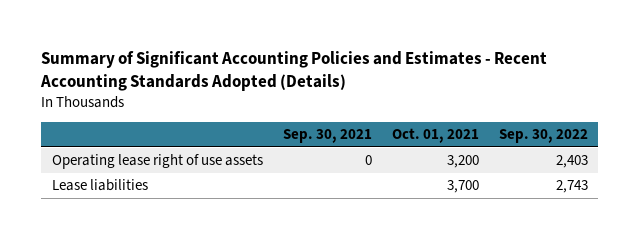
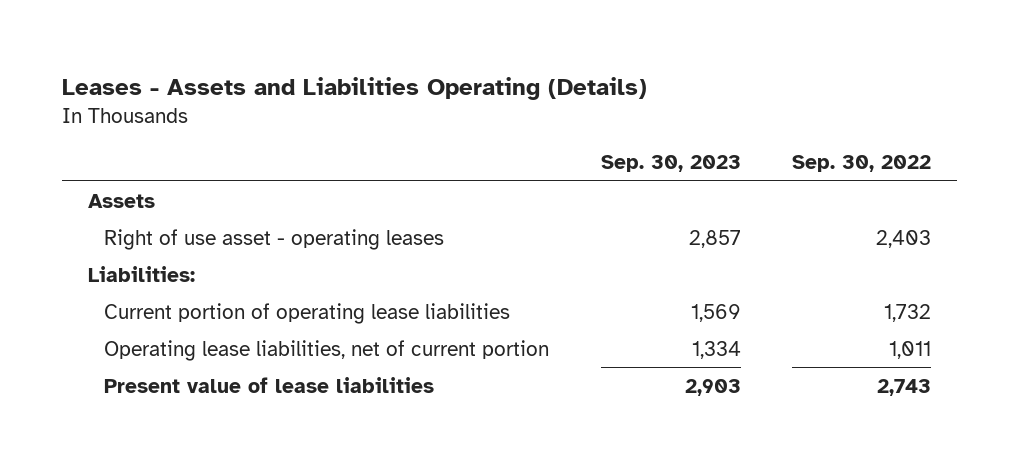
[40,51,548,92] Summary of Significant Accounting Policies and Estimates - Recent Accounting Standards Adopted (Details) -> [62,76,648,100] Leases - Assets and Liabilities Operating (Details)
[282,129,372,144] Sep. 30, 2021 -> none
[392,128,480,144] Oct. 01, 2021 -> none
none -> [600,155,741,173] Sep. 30, 2023
none -> [87,193,155,208] Assets
[51,154,263,170] Operating lease right of use assets -> [104,228,445,250] Right of use asset - operating leases
none -> [87,265,195,282] Liabilities:
none -> [104,302,511,324] Current portion of operating lease liabilities
none -> [104,339,550,361] Operating lease liabilities, net of current portion
[51,179,148,192] Lease liabilities -> [104,376,435,393] Present value of lease liabilities

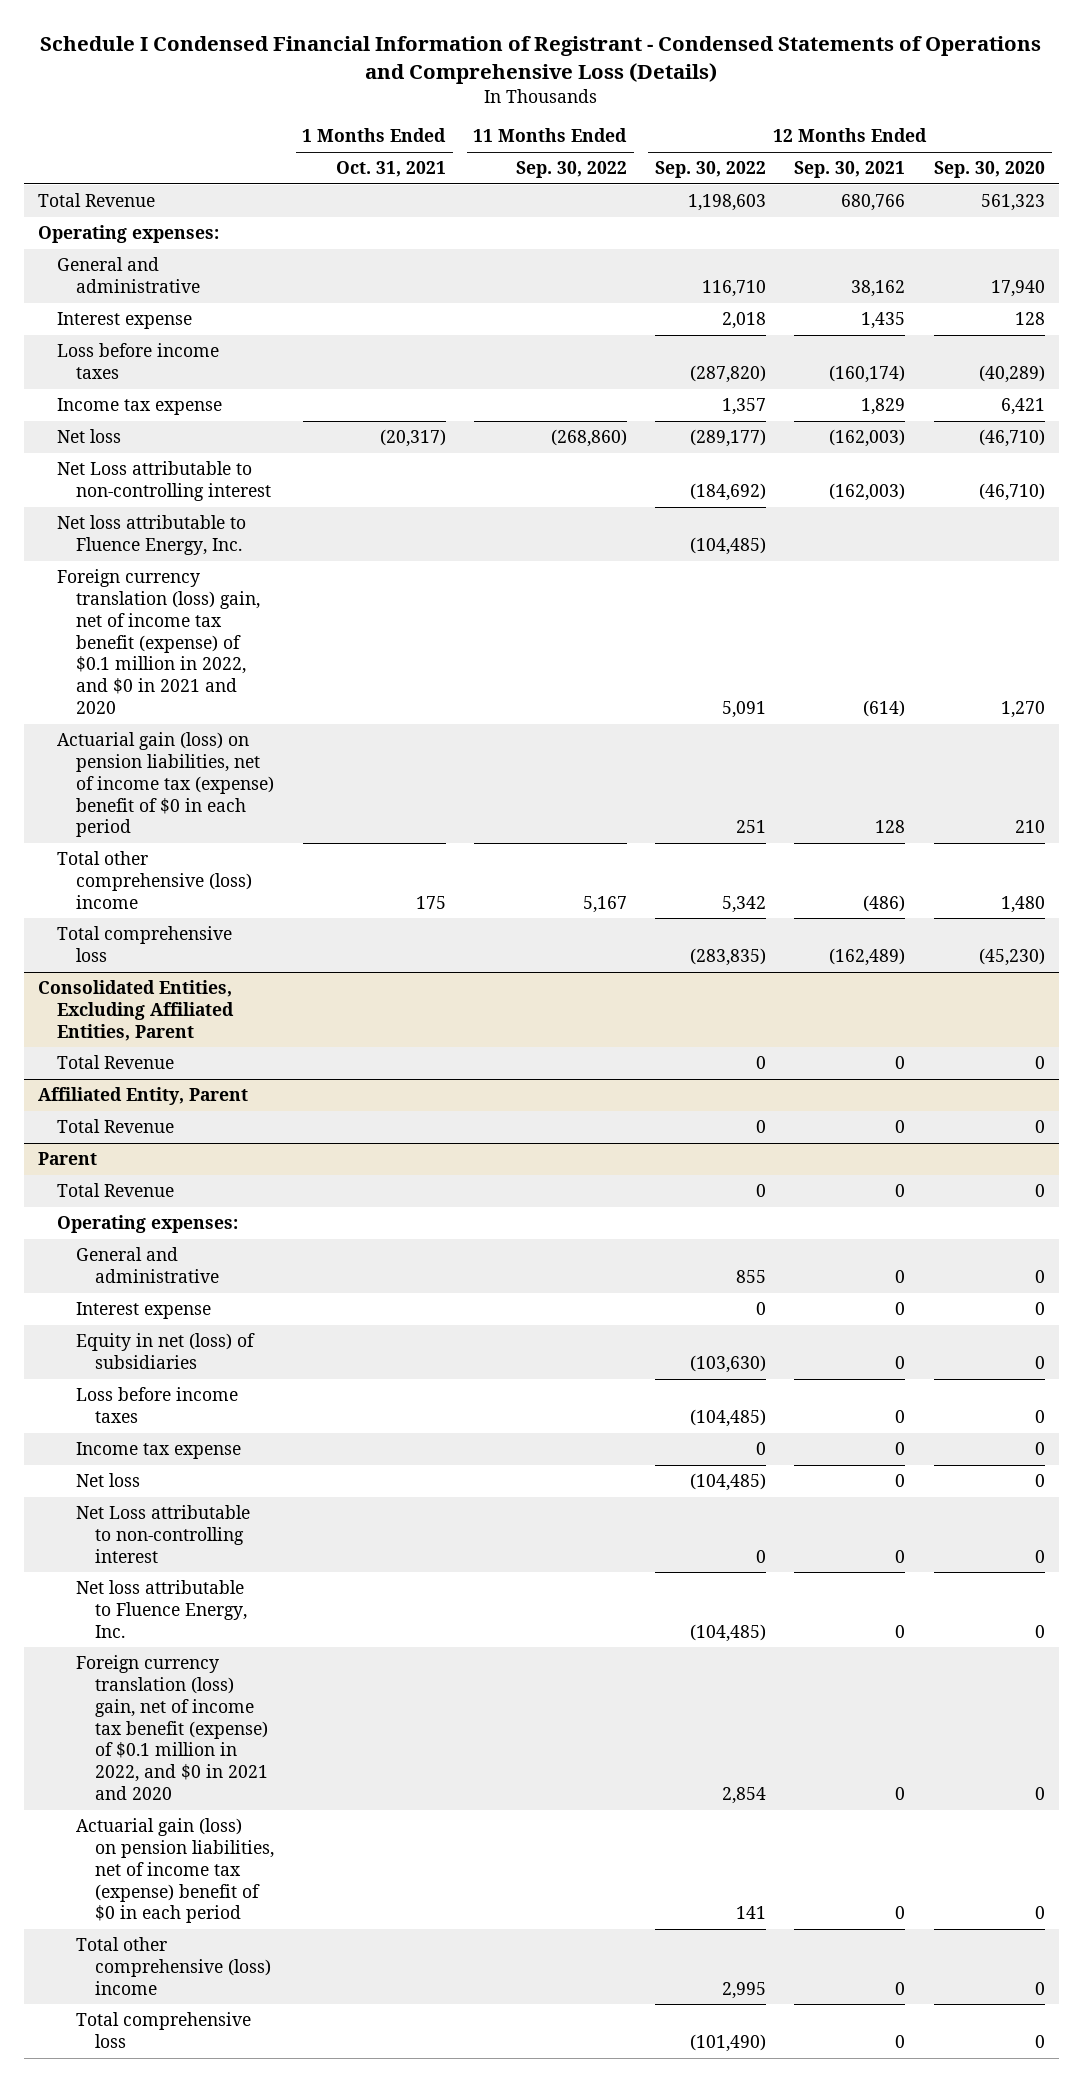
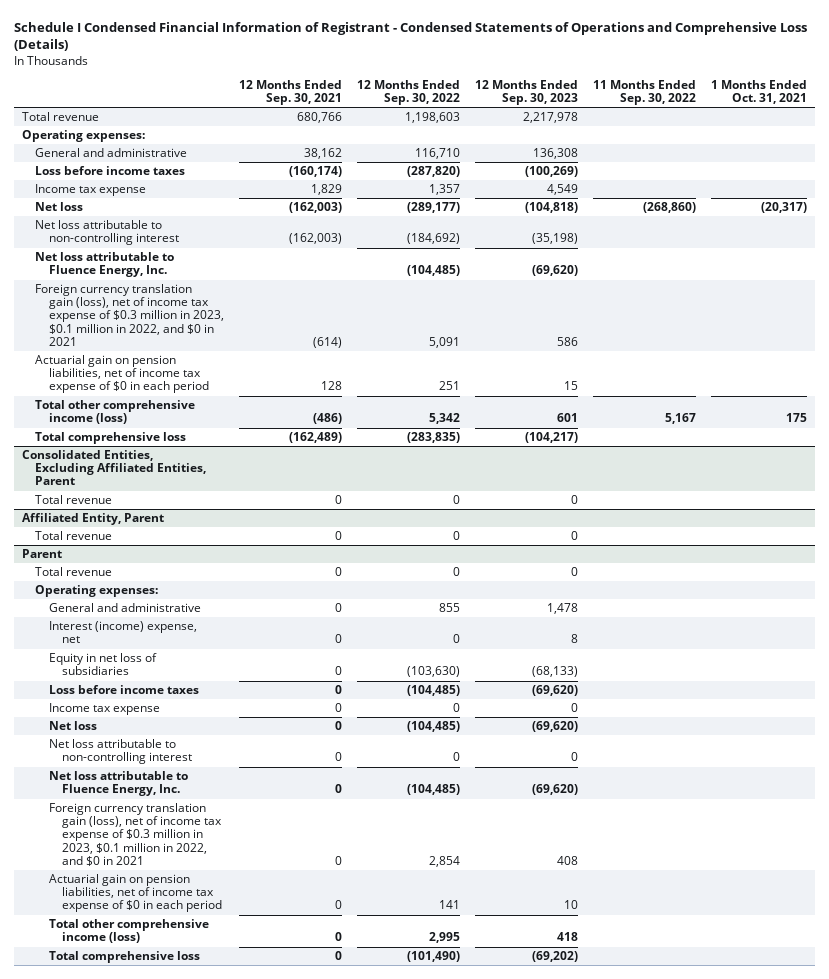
[933,161,1045,179] Sep. 30, 2020 -> none
none -> [474,80,578,106] 12 Months Ended Sep. 30, 2023
[38,193,156,208] Total Revenue -> [21,112,99,122] Total revenue
[57,312,193,330] Interest expense -> none
[57,461,272,502] Net Loss attributable to non-controlling interest -> [35,220,179,246] Net loss attributable to non-controlling interest
[57,569,261,715] Foreign currency translation (loss) gain, net of income tax benefit (expense) of $0.1 million in 2022, and $0 in 2021 and 2020 -> [35,284,224,346] Foreign currency translation gain (loss), net of income tax expense of $0.3 million in 2023, $0.1 million in 2022, and $0 in 2021
[57,732,275,838] Actuarial gain (loss) on pension liabilities, net of income tax (expense) benefit of $0 in each period -> [35,355,209,394] Actuarial gain on pension liabilities, net of income tax expense of $0 in each period
[57,851,253,909] Total other comprehensive (loss) income -> [35,400,196,425] Total other comprehensive income (loss)
[57,1055,175,1070] Total Revenue -> [35,495,113,505] Total revenue
[57,1119,175,1134] Total Revenue -> [35,531,113,541] Total revenue
[57,1183,175,1198] Total Revenue -> [35,567,113,577] Total revenue
[76,1302,212,1320] Interest expense -> [48,621,197,644] Interest (income) expense, net
[76,1333,256,1370] Equity in net (loss) of subsidiaries -> [48,653,157,676] Equity in net loss of subsidiaries
[76,1505,251,1563] Net Loss attributable to non-controlling interest -> [48,739,193,765] Net loss attributable to non-controlling interest
[76,1655,269,1801] Foreign currency translation (loss) gain, net of income tax benefit (expense) of $0.1 million in 2022, and $0 in 2021 and 2020 -> [48,803,223,866] Foreign currency translation gain (loss), net of income tax expense of $0.3 million in 2023, $0.1 million in 2022, and $0 in 2021
[76,1818,275,1924] Actuarial gain (loss) on pension liabilities, net of income tax (expense) benefit of $0 in each period -> [48,874,223,913] Actuarial gain on pension liabilities, net of income tax expense of $0 in each period
[76,1937,272,1995] Total other comprehensive (loss) income -> [48,919,209,944] Total other comprehensive income (loss)

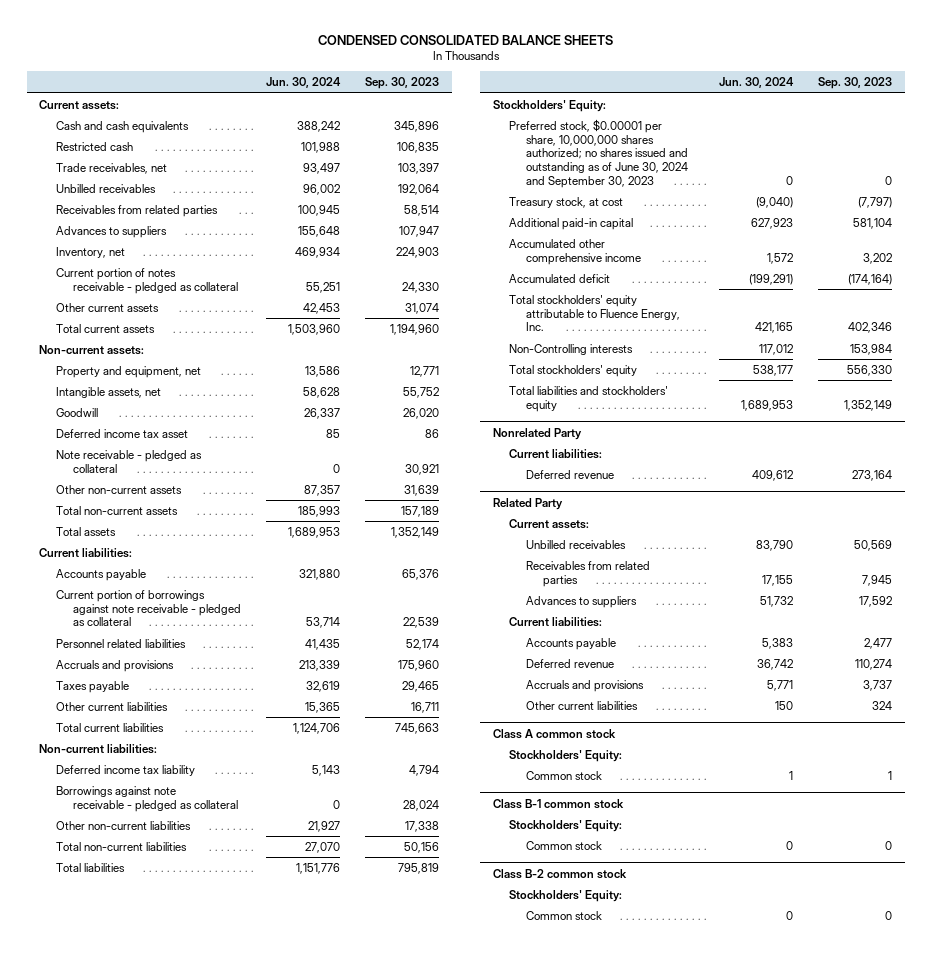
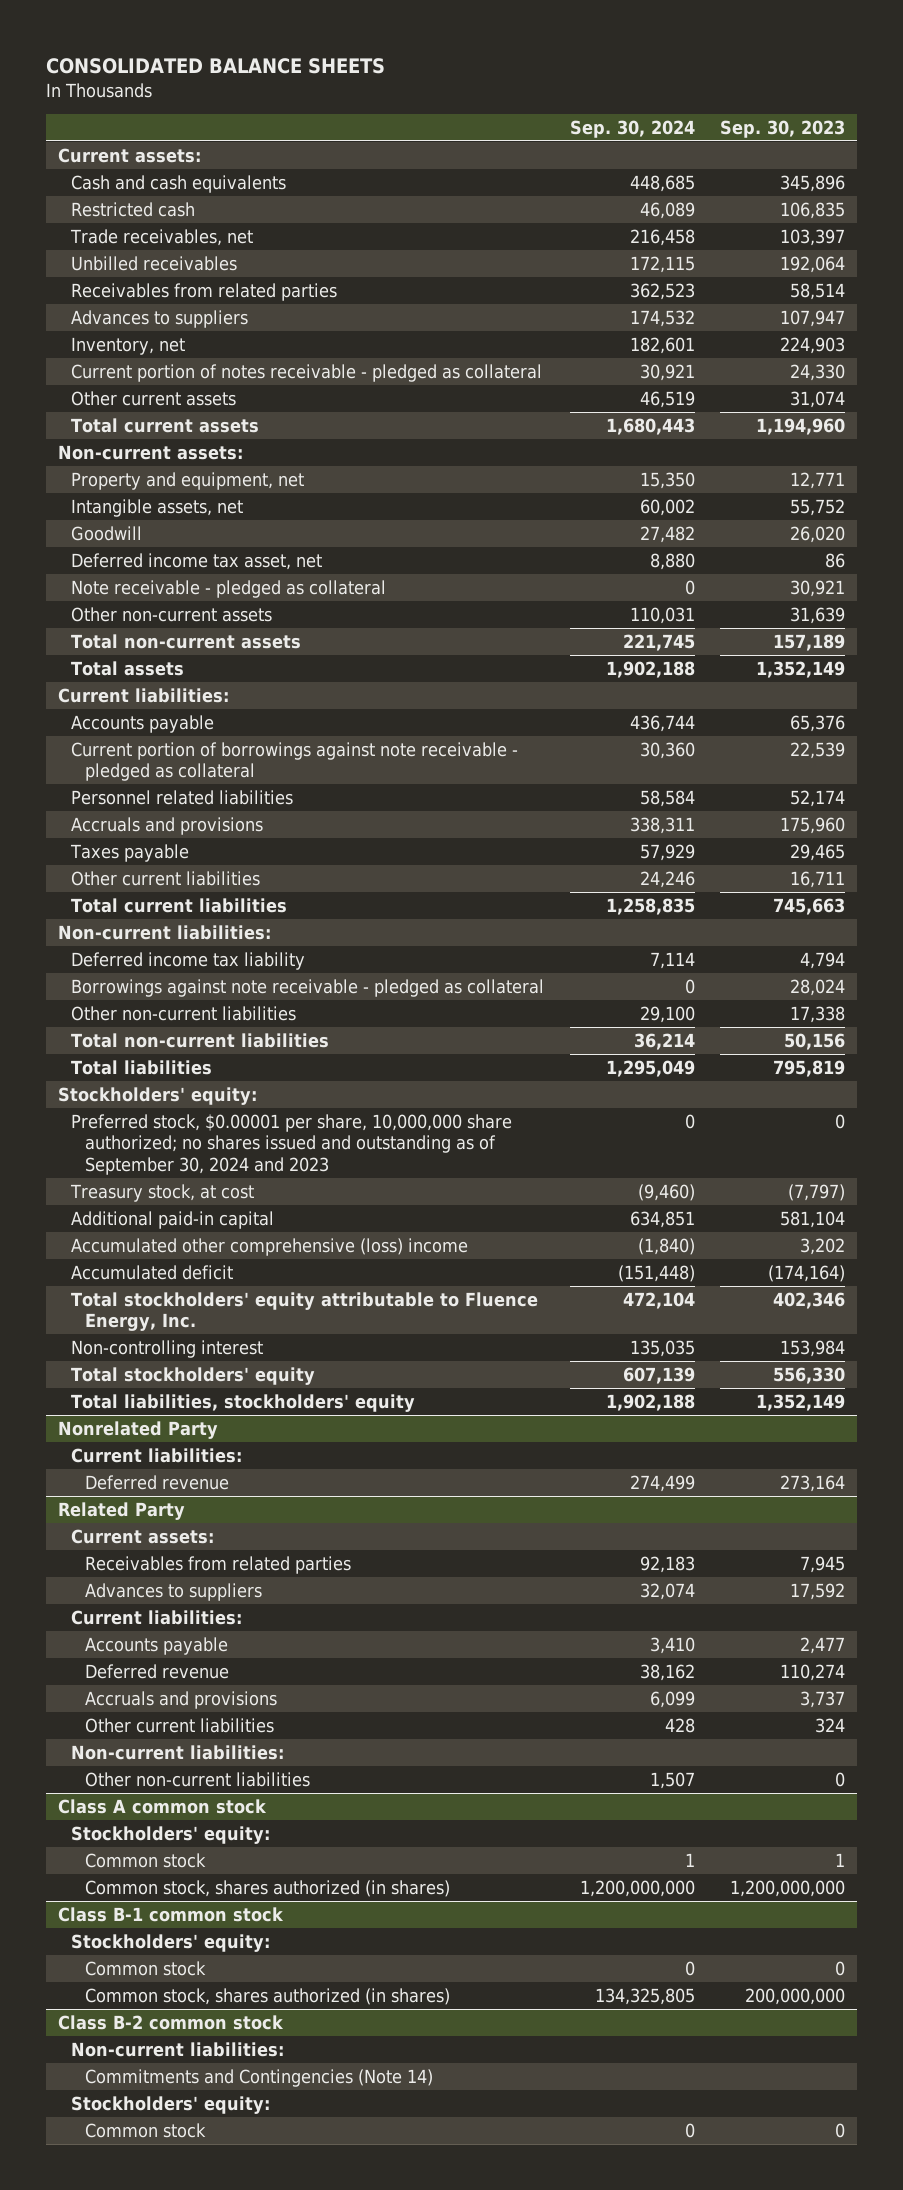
[317,34,613,45] CONDENSED CONSOLIDATED BALANCE SHEETS -> [45,57,385,74] CONSOLIDATED BALANCE SHEETS
[266,77,342,89] Jun. 30, 2024 -> none
none -> [569,119,695,138] Sep. 30, 2024
[56,428,189,438] Deferred income tax asset -> [71,552,323,570] Deferred income tax asset, net
[492,99,606,112] Stockholders' Equity: -> [58,1086,258,1105] Stockholders' equity:
[509,118,689,188] Preferred stock, $0.00001 per share, 10,000,000 shares authorized; no shares issued and outstanding as of June 30, 2024 and September 30, 2023 -> [71,1113,513,1175] Preferred stock, $0.00001 per share, 10,000,000 share authorized; no shares issued and outstanding as of September 30, 2024 and 2023
[509,238,642,265] Accumulated other comprehensive income -> [71,1237,469,1256] Accumulated other comprehensive (loss) income
[509,343,634,355] Non-Controlling interests -> [71,1339,264,1358] Non-controlling interest
[509,385,669,412] Total liabilities and stockholders' equity -> [71,1393,416,1412] Total liabilities, stockholders' equity
[526,539,627,549] Unbilled receivables -> none
none -> [71,1744,285,1760] Non-current liabilities:
none -> [84,1771,310,1787] Other non-current liabilities
[509,749,623,762] Stockholders' Equity: -> [71,1825,271,1844] Stockholders' equity:
none -> [84,1879,450,1897] Common stock, shares authorized (in shares)
[509,819,623,832] Stockholders' Equity: -> [71,1933,271,1952] Stockholders' equity:
none -> [84,1987,450,2005] Common stock, shares authorized (in shares)
none -> [71,2041,285,2057] Non-current liabilities:
none -> [84,2068,433,2087] Commitments and Contingencies (Note 14)
[509,889,623,902] Stockholders' Equity: -> [71,2095,271,2114] Stockholders' equity:

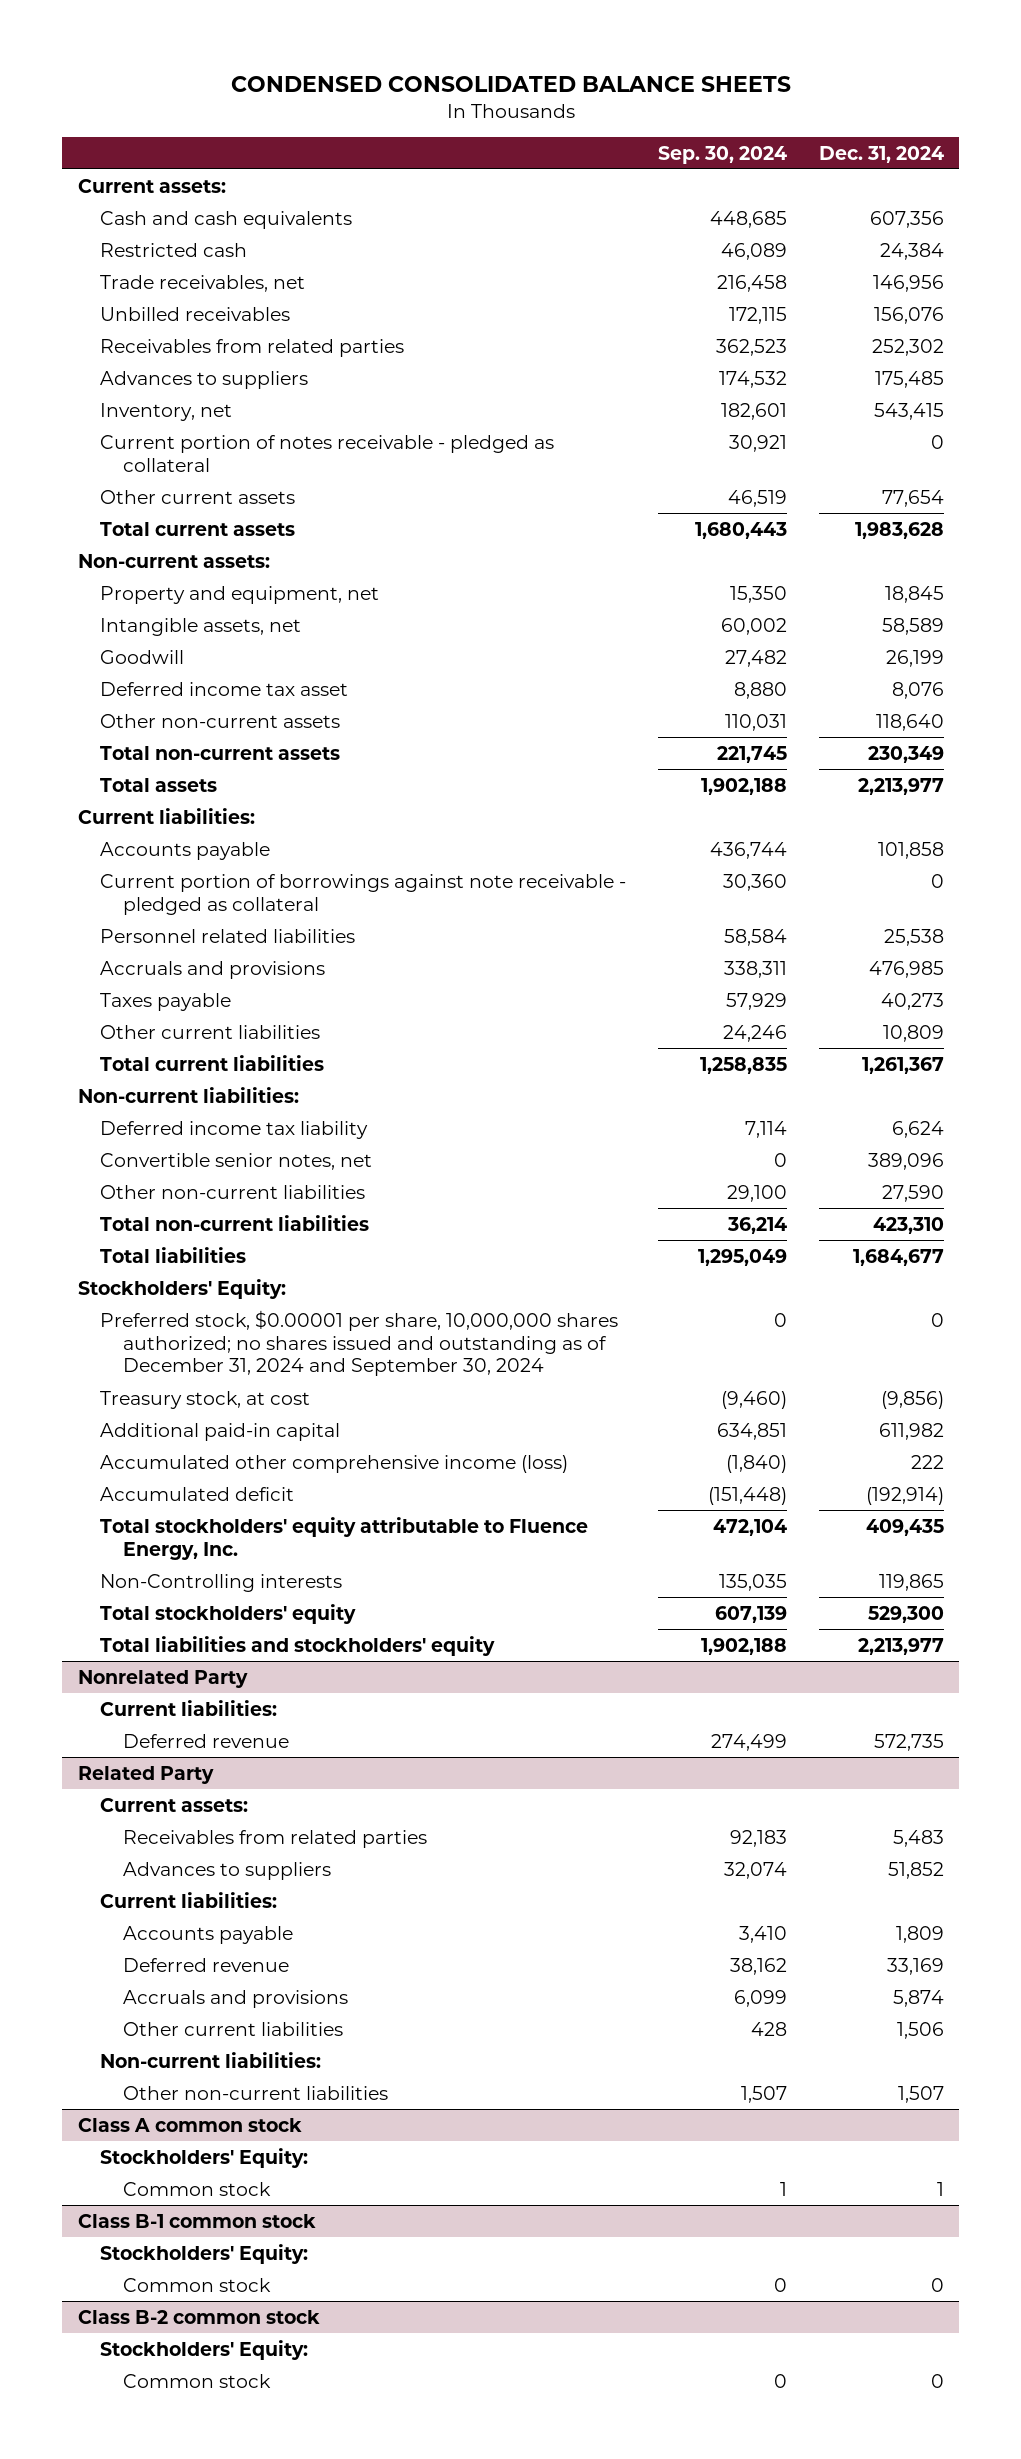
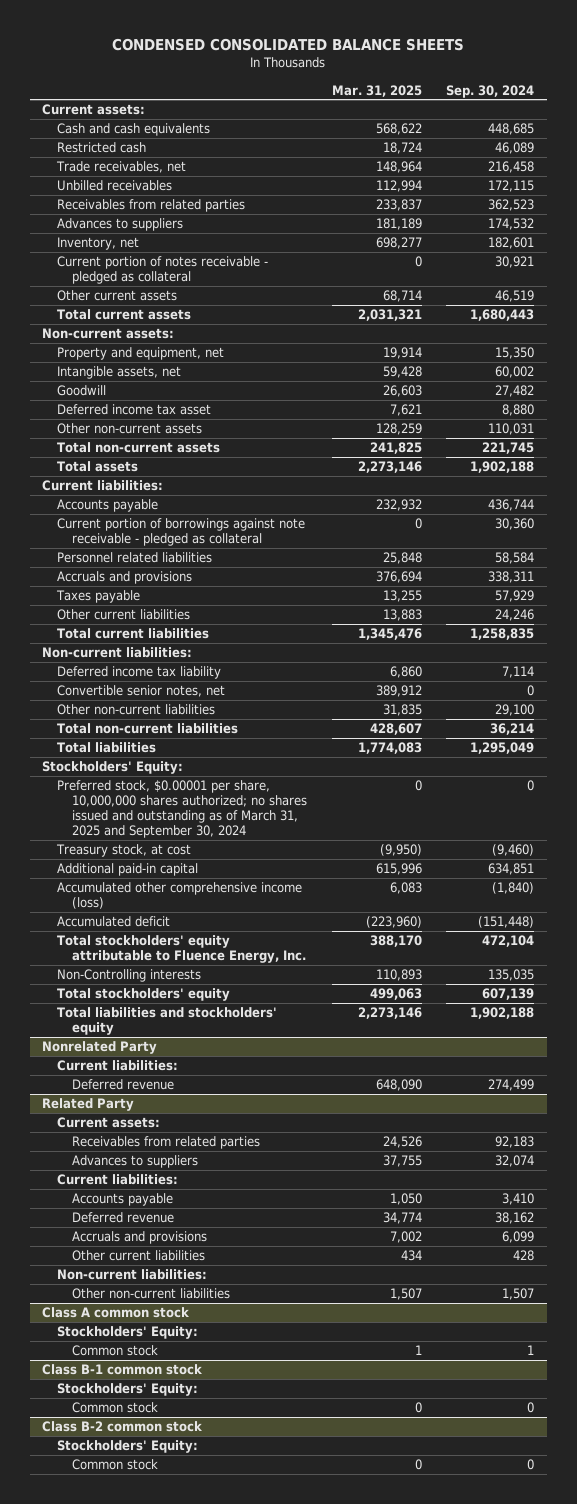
[818,145,944,163] Dec. 31, 2024 -> none
none -> [331,84,422,97] Mar. 31, 2025
[100,1309,619,1377] Preferred stock, $0.00001 per share, 10,000,000 shares authorized; no shares issued and outstanding as of December 31, 2024 and September 30, 2024 -> [56,780,307,839] Preferred stock, $0.00001 per share, 10,000,000 shares authorized; no shares issued and outstanding as of March 31, 2025 and September 30, 2024

